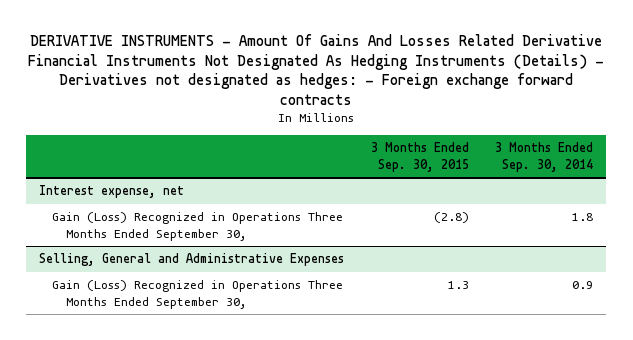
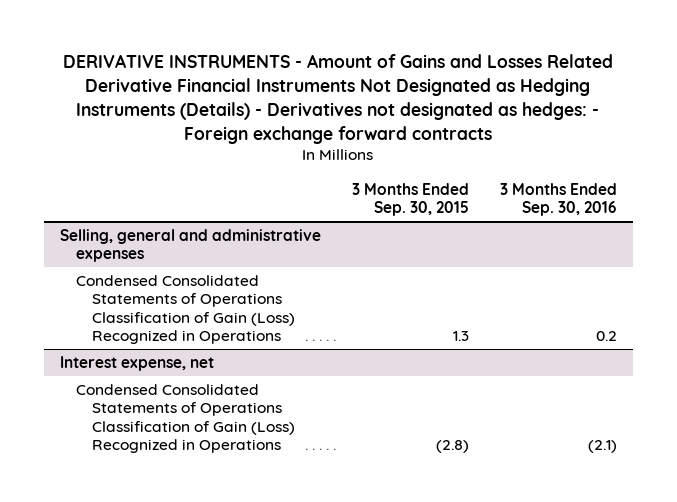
[28,33,605,106] DERIVATIVE INSTRUMENTS - Amount Of Gains And Losses Related Derivative Financial Instruments Not Designated As Hedging Instruments (Details) - Derivatives not designated as hedges: - Foreign exchange forward contracts -> [63,53,614,144] DERIVATIVE INSTRUMENTS - Amount of Gains and Losses Related Derivative Financial Instruments Not Designated as Hedging Instruments (Details) - Derivatives not designated as hedges: - Foreign exchange forward contracts
[495,142,594,172] 3 Months Ended Sep. 30, 2014 -> none
none -> [500,182,618,217] 3 Months Ended Sep. 30, 2016
none -> [59,228,321,263] Selling, general and administrative expenses
none -> [75,274,296,345] Condensed Consolidated Statements of Operations Classification of Gain (Loss) Recognized in Operations
[39,253,345,267] Selling, General and Administrative Expenses -> none
[52,280,344,309] Gain (Loss) Recognized in Operations Three Months Ended September 30, -> none
[52,212,344,241] Gain (Loss) Recognized in Operations Three Months Ended September 30, -> [75,383,296,454] Condensed Consolidated Statements of Operations Classification of Gain (Loss) Recognized in Operations

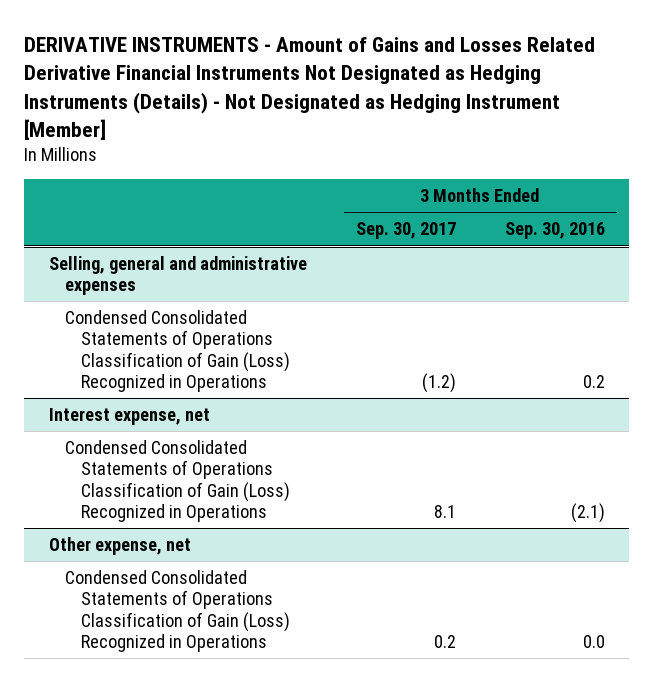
[63,53,614,144] DERIVATIVE INSTRUMENTS - Amount of Gains and Losses Related Derivative Financial Instruments Not Designated as Hedging Instruments (Details) - Derivatives not designated as hedges: - Foreign exchange forward contracts -> [24,37,596,140] DERIVATIVE INSTRUMENTS - Amount of Gains and Losses Related Derivative Financial Instruments Not Designated as Hedging Instruments (Details) - Not Designated as Hedging Instrument [Member]
[351,182,469,217] 3 Months Ended Sep. 30, 2015 -> none
none -> [355,222,456,240] Sep. 30, 2017
none -> [48,537,191,556] Other expense, net
none -> [64,570,290,652] Condensed Consolidated Statements of Operations Classification of Gain (Loss) Recognized in Operations

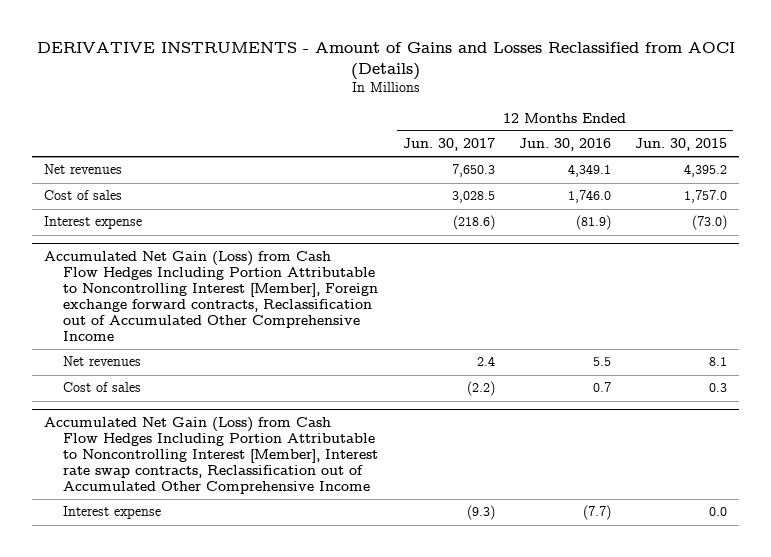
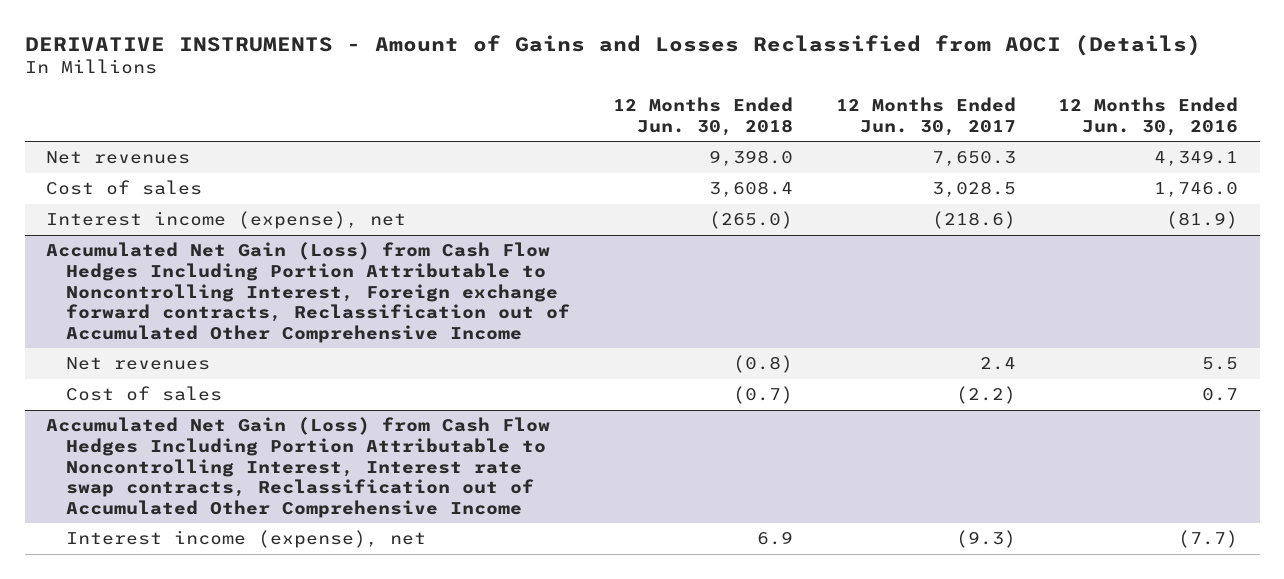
[635,138,728,152] Jun. 30, 2015 -> none
none -> [612,97,793,136] 12 Months Ended Jun. 30, 2018
[43,216,142,230] Interest expense -> [45,211,406,230] Interest income (expense), net
[43,250,379,342] Accumulated Net Gain (Loss) from Cash Flow Hedges Including Portion Attributable to Noncontrolling Interest [Member], Foreign exchange forward contracts, Reclassification out of Accumulated Other Comprehensive Income -> [45,242,571,343] Accumulated Net Gain (Loss) from Cash Flow Hedges Including Portion Attributable to Noncontrolling Interest, Foreign exchange forward contracts, Reclassification out of Accumulated Other Comprehensive Income
[43,416,379,495] Accumulated Net Gain (Loss) from Cash Flow Hedges Including Portion Attributable to Noncontrolling Interest [Member], Interest rate swap contracts, Reclassification out of Accumulated Other Comprehensive Income -> [45,417,550,518] Accumulated Net Gain (Loss) from Cash Flow Hedges Including Portion Attributable to Noncontrolling Interest, Interest rate swap contracts, Reclassification out of Accumulated Other Comprehensive Income
[63,506,162,520] Interest expense -> [66,530,427,549] Interest income (expense), net

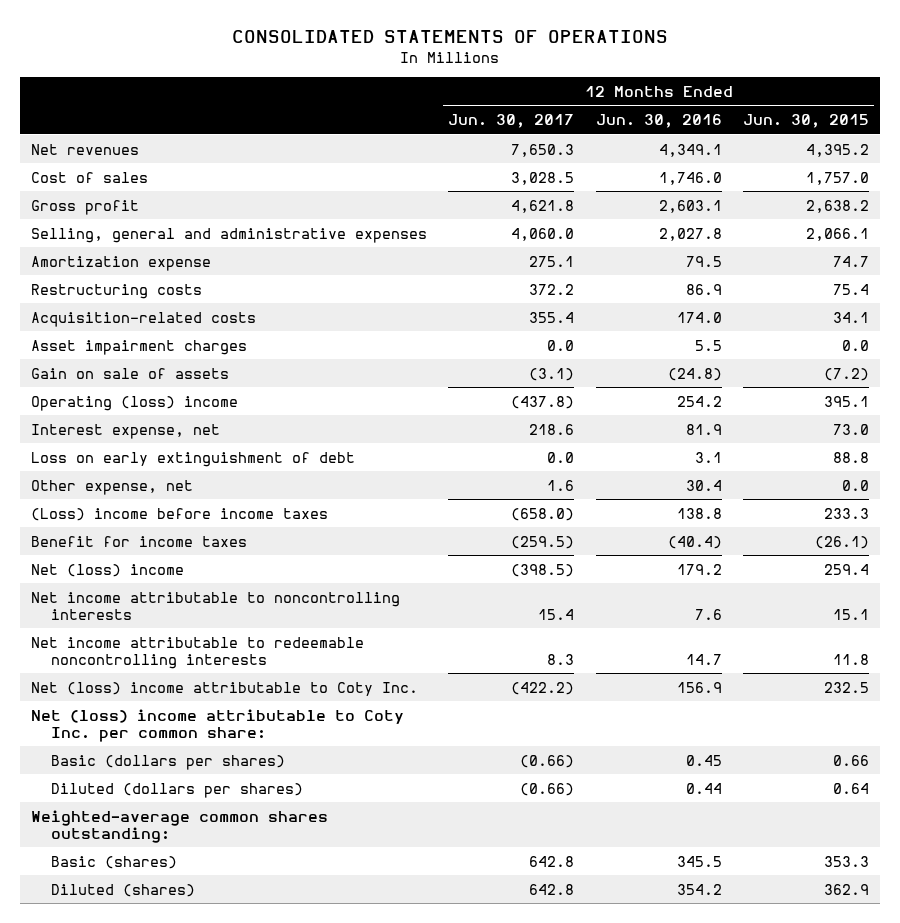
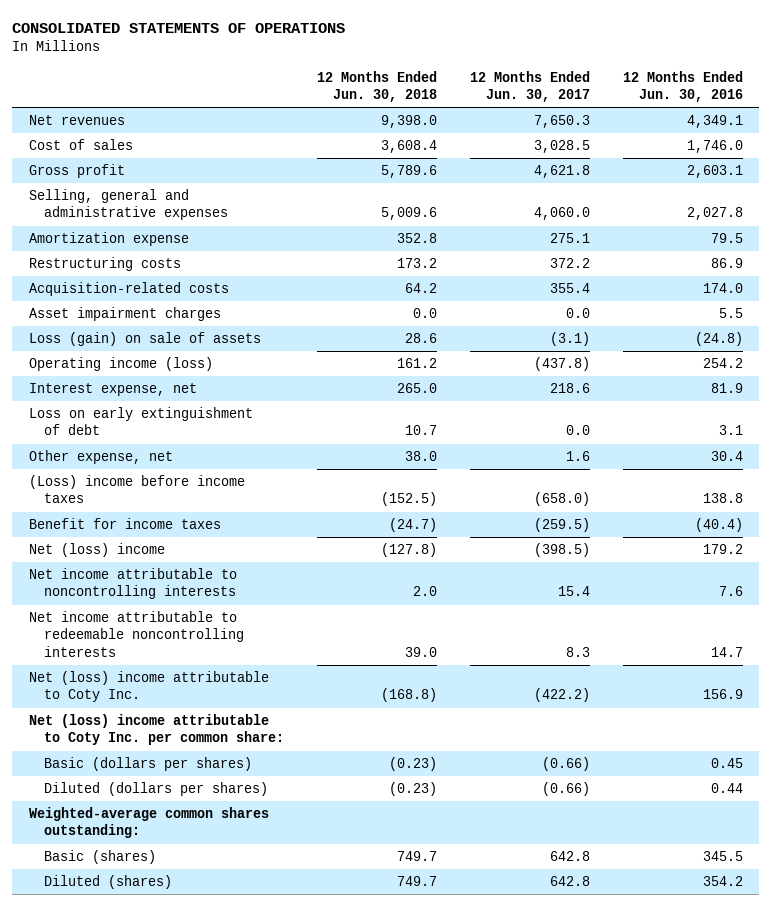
[742,114,869,129] Jun. 30, 2015 -> none
none -> [317,70,438,103] 12 Months Ended Jun. 30, 2018
[30,367,229,379] Gain on sale of assets -> [28,332,261,347] Loss (gain) on sale of assets
[30,395,238,411] Operating (loss) income -> [28,357,213,372] Operating income (loss)

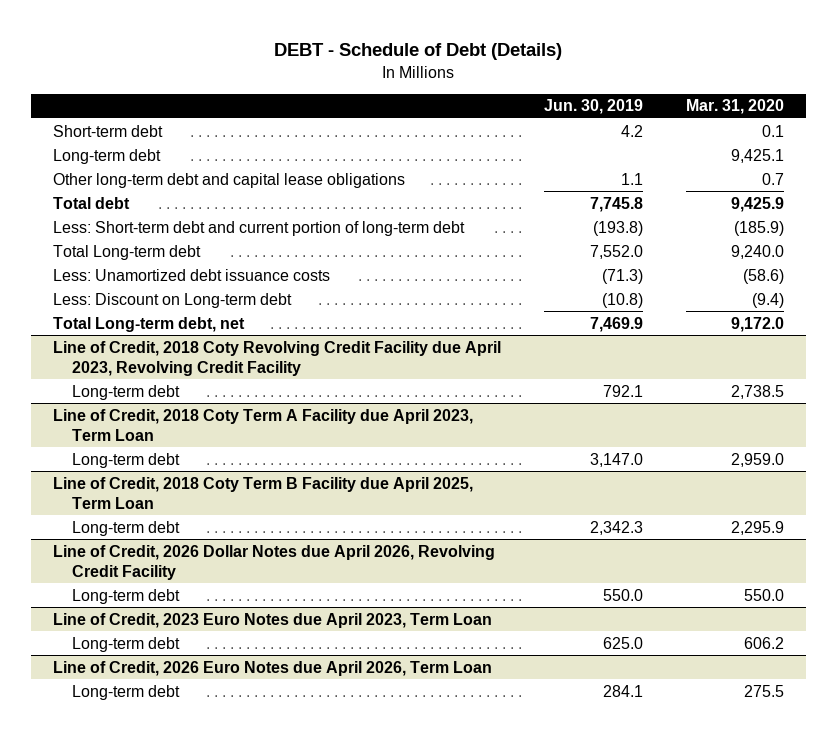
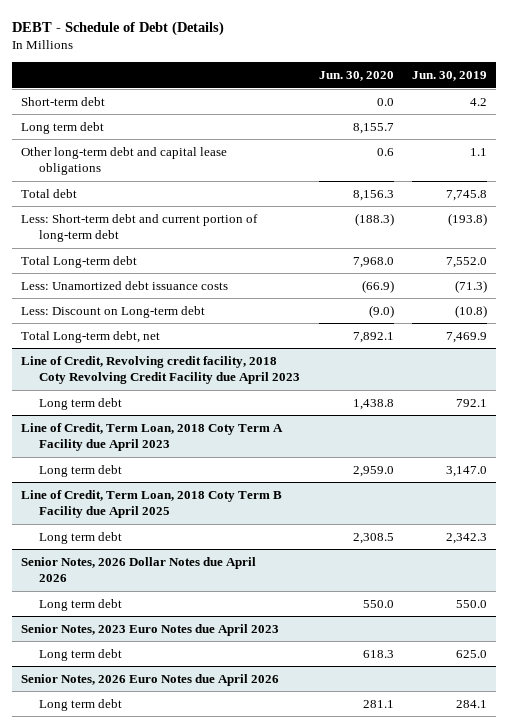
[685,99,784,115] Mar. 31, 2020 -> none
none -> [318,71,394,82] Jun. 30, 2020
[52,148,161,164] Long-term debt -> [21,121,105,134] Long term debt
[52,544,495,580] Line of Credit, 2026 Dollar Notes due April 2026, Revolving Credit Facility -> none
[52,612,492,628] Line of Credit, 2023 Euro Notes due April 2023, Term Loan -> none
[52,660,492,676] Line of Credit, 2026 Euro Notes due April 2026, Term Loan -> none
[52,340,501,376] Line of Credit, 2018 Coty Revolving Credit Facility due April 2023, Revolving Credit Facility -> [21,355,301,385] Line of Credit, Revolving credit facility, 2018 Coty Revolving Credit Facility due April 2023
[72,384,181,400] Long-term debt -> [39,397,123,410] Long term debt
[52,408,473,441] Line of Credit, 2018 Coty Term A Facility due April 2023, Term Loan -> [21,422,284,452] Line of Credit, Term Loan, 2018 Coty Term A Facility due April 2023
[72,452,181,468] Long-term debt -> [39,464,123,477] Long term debt
[52,476,473,509] Line of Credit, 2018 Coty Term B Facility due April 2025, Term Loan -> [21,489,283,519] Line of Credit, Term Loan, 2018 Coty Term B Facility due April 2025
[72,520,181,536] Long-term debt -> [39,531,123,544] Long term debt
none -> [21,556,257,583] Senior Notes, 2026 Dollar Notes due April 2026
[72,588,181,604] Long-term debt -> [39,598,123,611] Long term debt
none -> [21,623,280,636] Senior Notes, 2023 Euro Notes due April 2023
[72,636,181,652] Long-term debt -> [39,648,123,661] Long term debt
none -> [21,673,280,686] Senior Notes, 2026 Euro Notes due April 2026
[72,684,181,700] Long-term debt -> [39,698,123,711] Long term debt

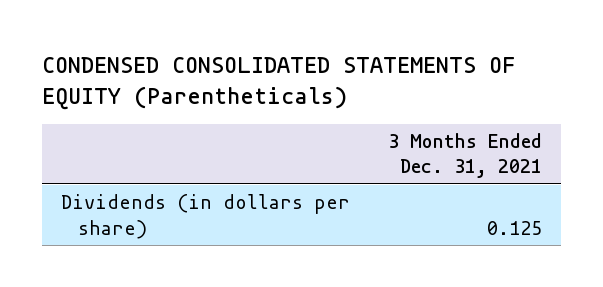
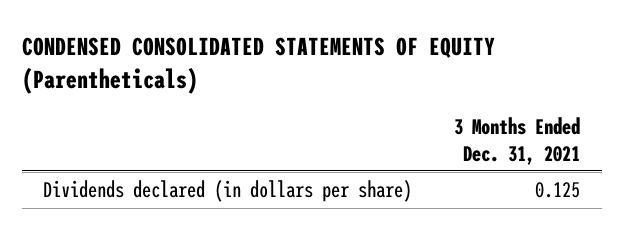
[60,194,350,239] Dividends (in dollars per share) -> [43,180,413,203] Dividends declared (in dollars per share)

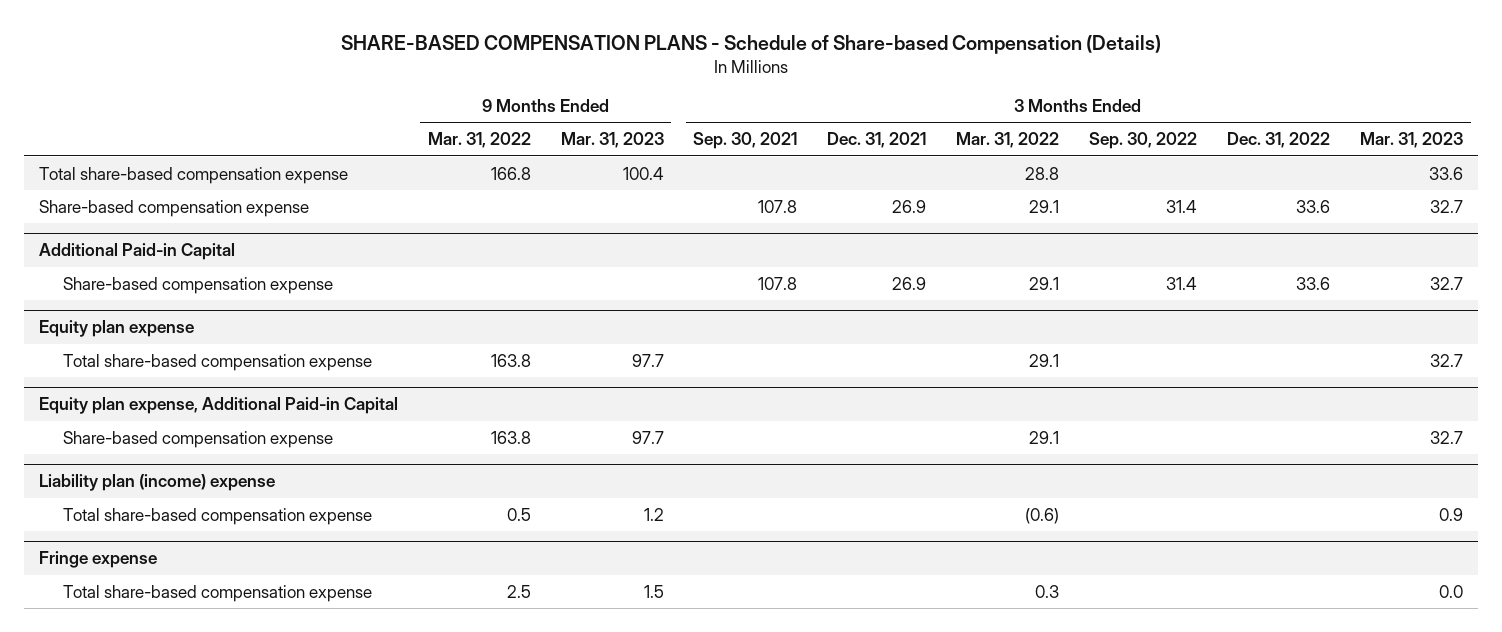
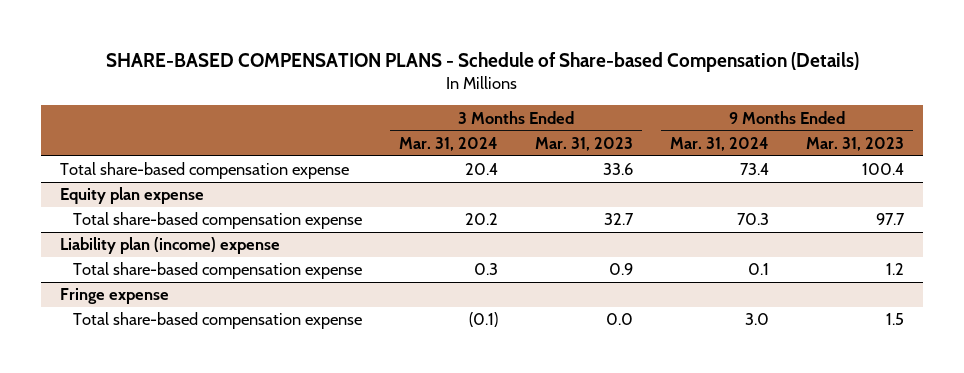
[427,132,531,149] Mar. 31, 2022 -> none
[693,132,798,150] Sep. 30, 2021 -> none
[827,132,927,149] Dec. 31, 2021 -> none
[956,132,1060,149] Mar. 31, 2022 -> none
[1089,132,1198,150] Sep. 30, 2022 -> none
[1227,132,1331,149] Dec. 31, 2022 -> none
none -> [398,136,498,151] Mar. 31, 2024
none -> [670,136,770,151] Mar. 31, 2024
[38,199,309,217] Share-based compensation expense -> none
[38,243,235,261] Additional Paid-in Capital -> none
[62,276,333,294] Share-based compensation expense -> none
[38,397,398,415] Equity plan expense, Additional Paid-in Capital -> none
[62,430,333,448] Share-based compensation expense -> none

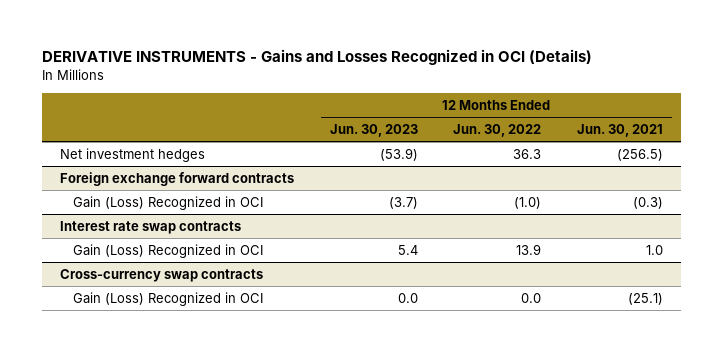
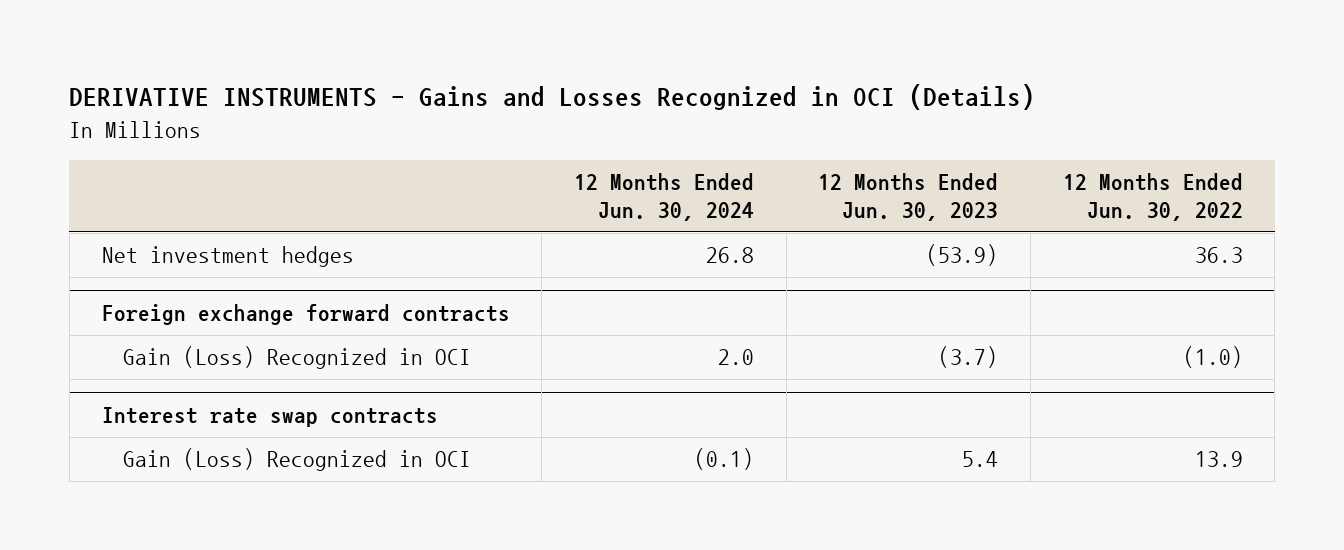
[577,123,664,137] Jun. 30, 2021 -> none
none -> [573,173,754,222] 12 Months Ended Jun. 30, 2024
[59,268,263,282] Cross-currency swap contracts -> none
[72,291,263,306] Gain (Loss) Recognized in OCI -> none

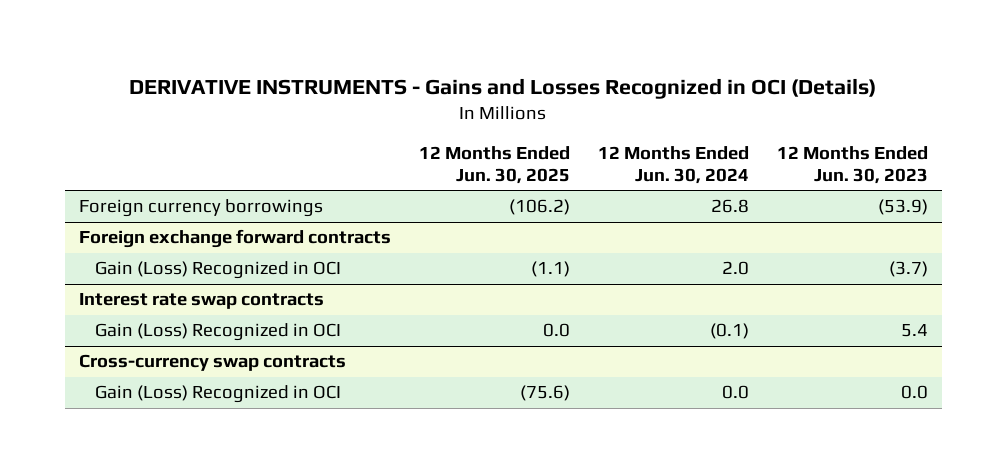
[1062,173,1243,222] 12 Months Ended Jun. 30, 2022 -> none
none -> [418,146,570,184] 12 Months Ended Jun. 30, 2025
[101,246,354,268] Net investment hedges -> [78,199,323,218] Foreign currency borrowings
none -> [78,354,346,372] Cross-currency swap contracts
none -> [94,385,341,404] Gain (Loss) Recognized in OCI

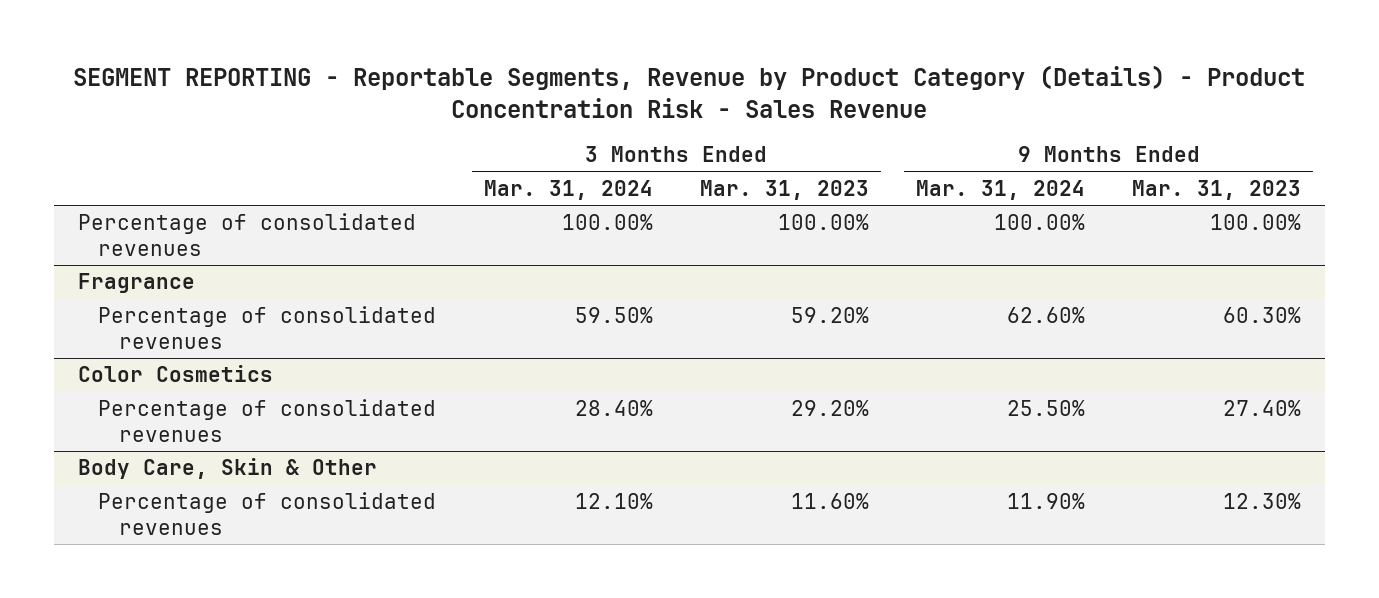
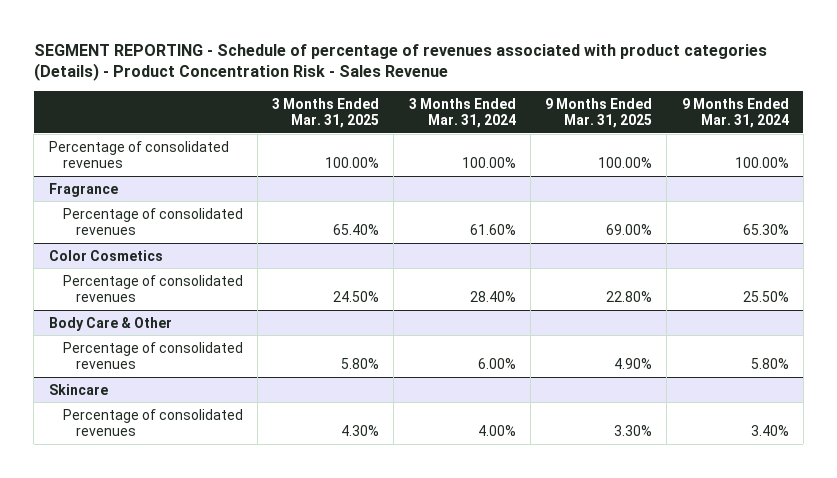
[73,64,1306,118] SEGMENT REPORTING - Reportable Segments, Revenue by Product Category (Details) - Product Concentration Risk - Sales Revenue -> [33,43,767,82] SEGMENT REPORTING - Schedule of percentage of revenues associated with product categories (Details) - Product Concentration Risk - Sales Revenue
[699,180,869,201] Mar. 31, 2023 -> none
[1132,180,1302,201] Mar. 31, 2023 -> none
none -> [272,97,380,129] 3 Months Ended Mar. 31, 2025
none -> [545,97,653,129] 9 Months Ended Mar. 31, 2025
[574,307,653,324] 59.50% -> [469,223,516,235] 61.60%
[1007,307,1086,324] 62.60% -> [742,223,789,235] 65.30%
[77,458,377,480] Body Care, Skin & Other -> [48,316,172,331] Body Care & Other
[574,493,653,510] 12.10% -> [477,357,516,369] 6.00%
[1007,493,1086,510] 11.90% -> [750,357,789,369] 5.80%
none -> [48,383,108,395] Skincare
none -> [62,408,243,436] Percentage of consolidated revenues

